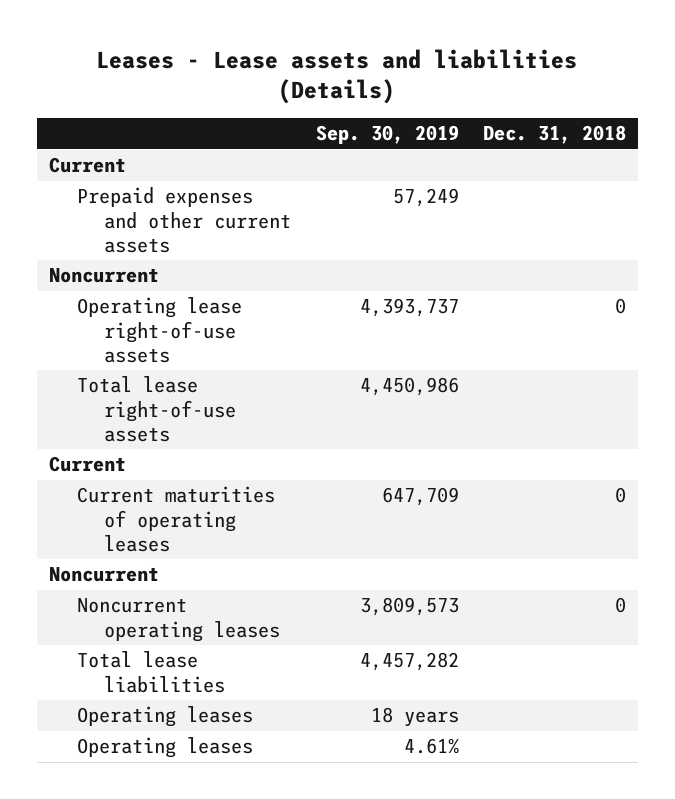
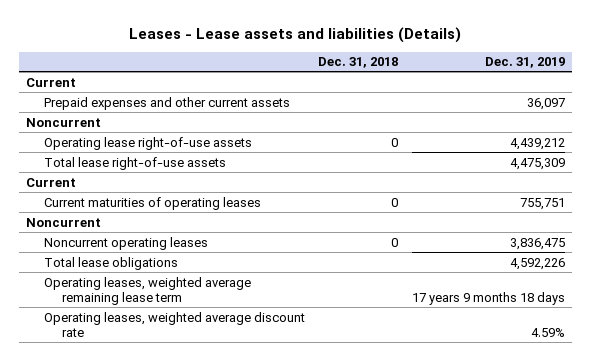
[315,125,459,145] Sep. 30, 2019 -> none
none -> [485,57,566,69] Dec. 31, 2019
[76,651,226,693] Total lease liabilities -> [43,256,178,270] Total lease obligations
[76,706,253,728] Operating leases -> [43,276,251,305] Operating leases, weighted average remaining lease term
[76,737,253,759] Operating leases -> [43,311,305,337] Operating leases, weighted average discount rate

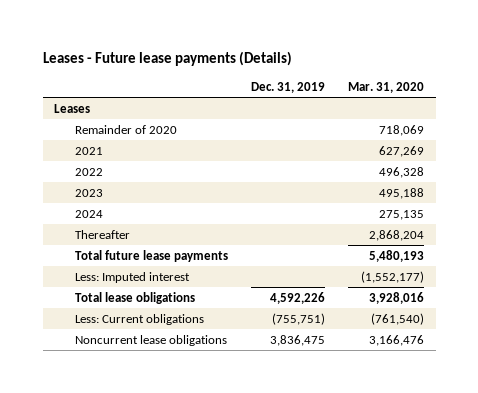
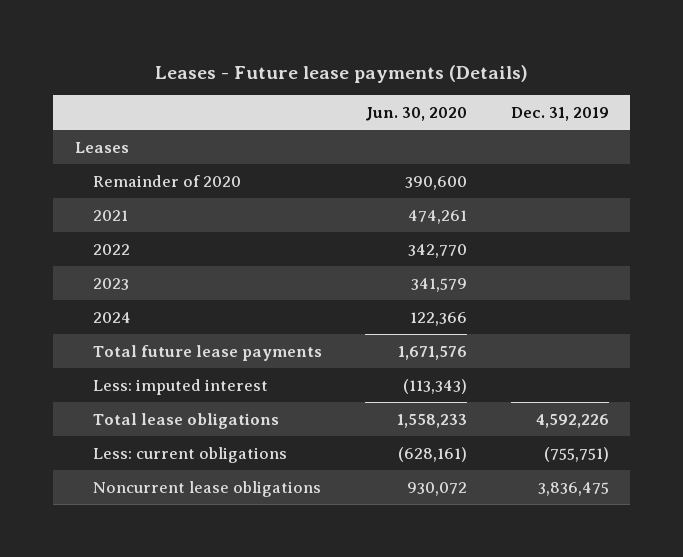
[348,81,425,93] Mar. 31, 2020 -> none
none -> [365,107,468,122] Jun. 30, 2020
[75,229,131,239] Thereafter -> none
[75,271,191,283] Less: Imputed interest -> [92,378,268,395] Less: imputed interest
[75,313,205,325] Less: Current obligations -> [92,446,287,463] Less: current obligations

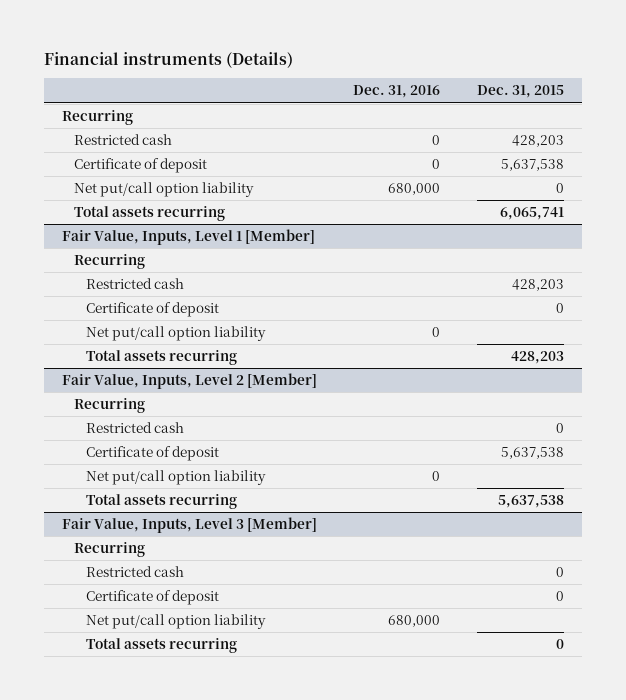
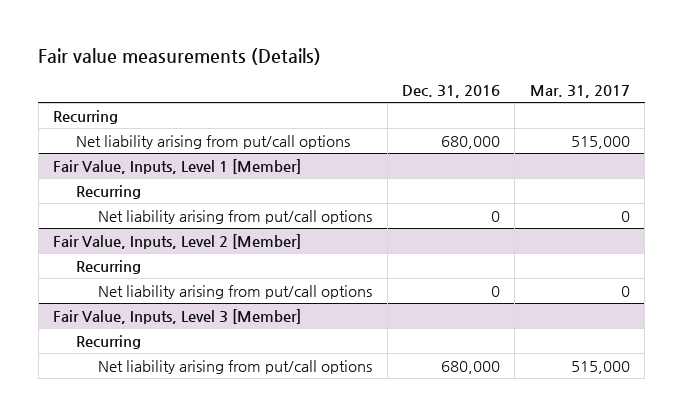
[44,52,294,69] Financial instruments (Details) -> [38,47,322,65] Fair value measurements (Details)
[476,85,564,99] Dec. 31, 2015 -> none
none -> [529,85,630,99] Mar. 31, 2017
[74,133,173,145] Restricted cash -> none
[74,157,208,173] Certificate of deposit -> none
[74,205,226,221] Total assets recurring -> none
[74,181,255,197] Net put/call option liability -> [75,135,350,150] Net liability arising from put/call options
[85,277,184,289] Restricted cash -> none
[85,301,219,317] Certificate of deposit -> none
[85,349,237,365] Total assets recurring -> none
[85,325,266,341] Net put/call option liability -> [98,210,373,225] Net liability arising from put/call options
[85,421,184,433] Restricted cash -> none
[85,445,219,461] Certificate of deposit -> none
[85,493,237,509] Total assets recurring -> none
[85,469,266,485] Net put/call option liability -> [98,285,373,300] Net liability arising from put/call options
[85,565,184,577] Restricted cash -> none
[85,589,219,605] Certificate of deposit -> none
[85,637,237,653] Total assets recurring -> none
[85,613,266,629] Net put/call option liability -> [98,360,373,375] Net liability arising from put/call options

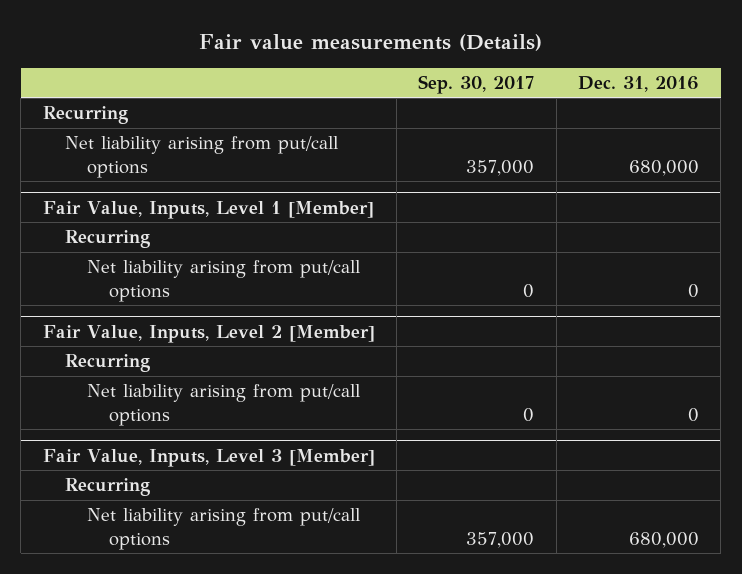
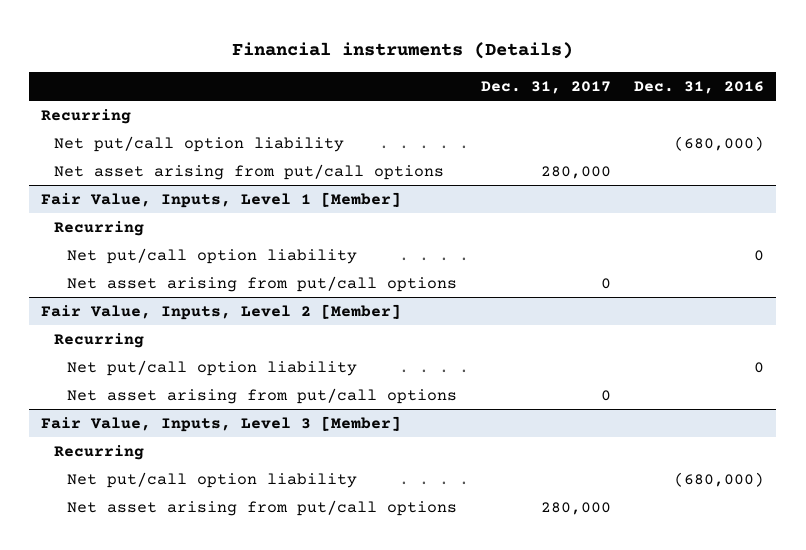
[198,34,542,52] Fair value measurements (Details) -> [231,42,573,60] Financial instruments (Details)
[418,74,535,94] Sep. 30, 2017 -> none
none -> [480,81,611,95] Dec. 31, 2017
[64,136,339,178] Net liability arising from put/call options -> [54,136,345,153] Net put/call option liability
[629,159,700,176] 680,000 -> [674,136,765,152] (680,000)
none -> [54,164,445,181] Net asset arising from put/call options
[86,260,361,302] Net liability arising from put/call options -> [67,248,358,265] Net put/call option liability
none -> [67,276,458,293] Net asset arising from put/call options
[86,384,361,426] Net liability arising from put/call options -> [67,360,358,377] Net put/call option liability
none -> [67,388,458,405] Net asset arising from put/call options
[86,508,361,550] Net liability arising from put/call options -> [67,472,358,489] Net put/call option liability
[629,531,700,548] 680,000 -> [674,472,765,488] (680,000)
none -> [67,500,458,517] Net asset arising from put/call options

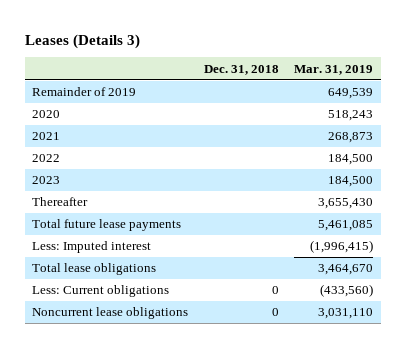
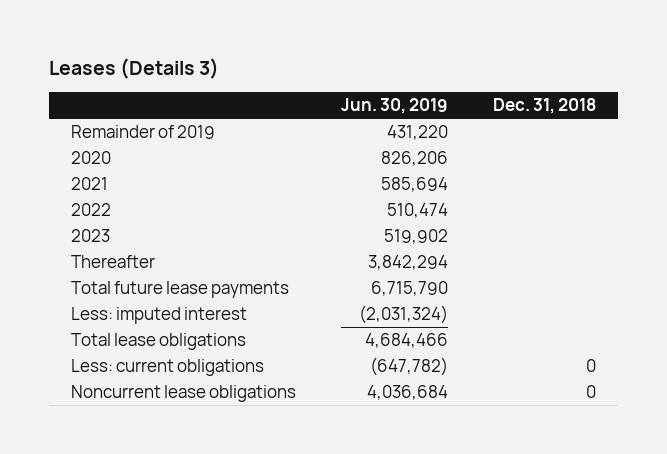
[294,64,374,75] Mar. 31, 2019 -> none
none -> [341,98,449,115] Jun. 30, 2019
[32,241,152,254] Less: Imputed interest -> [71,307,248,325] Less: imputed interest
[32,285,170,298] Less: Current obligations -> [71,359,265,377] Less: current obligations

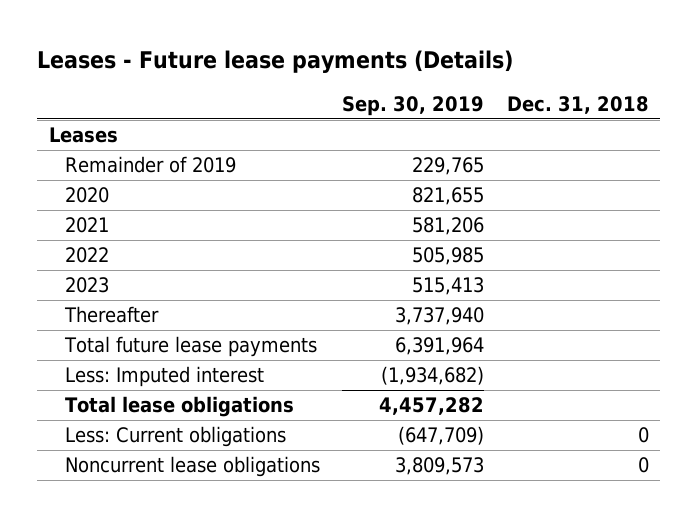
[48,57,219,79] Leases (Details 3) -> [37,50,514,74] Leases - Future lease payments (Details)
[341,98,449,115] Jun. 30, 2019 -> none
none -> [342,95,485,116] Sep. 30, 2019
none -> [48,127,118,144] Leases
[71,307,248,325] Less: imputed interest -> [64,366,264,388] Less: Imputed interest
[71,359,265,377] Less: current obligations -> [64,426,286,448] Less: Current obligations

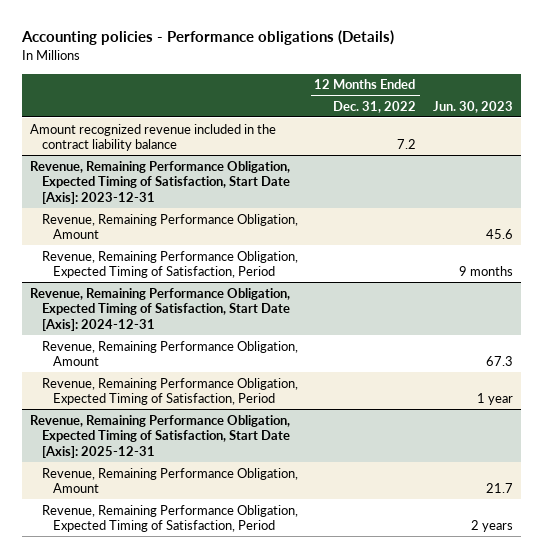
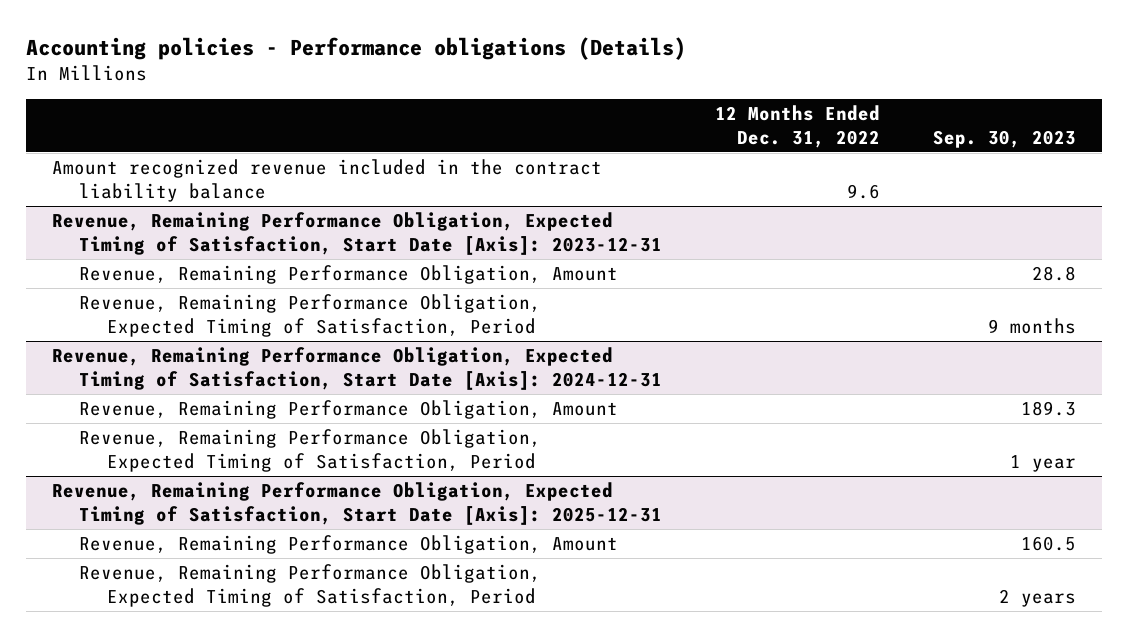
[432,100,513,113] Jun. 30, 2023 -> none
none -> [932,129,1076,148] Sep. 30, 2023
[396,139,416,150] 7.2 -> [846,184,880,200] 9.6

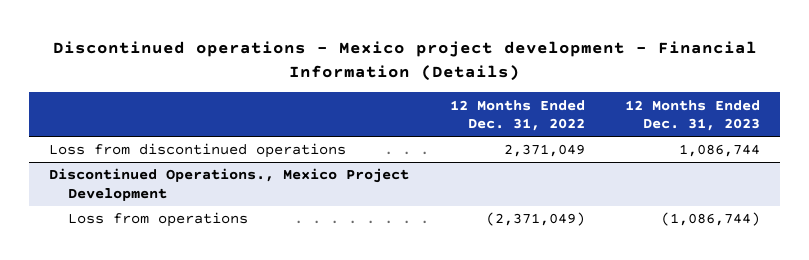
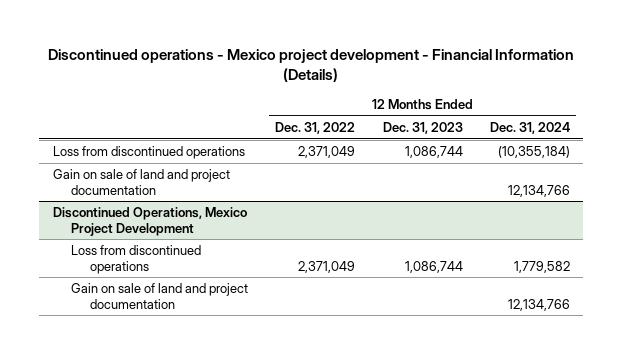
none -> [489,122,570,135] Dec. 31, 2024
none -> [52,169,230,195] Gain on sale of land and project documentation
[49,168,410,201] Discontinued Operations., Mexico Project Development -> [52,207,247,236] Discontinued Operations, Mexico Project Development
[67,212,248,228] Loss from operations -> [71,245,202,274] Loss from discontinued operations
[485,212,585,227] (2,371,049) -> [298,260,356,273] 2,371,049
[660,212,760,227] (1,086,744) -> [404,260,463,273] 1,086,744
none -> [71,283,249,309] Gain on sale of land and project documentation

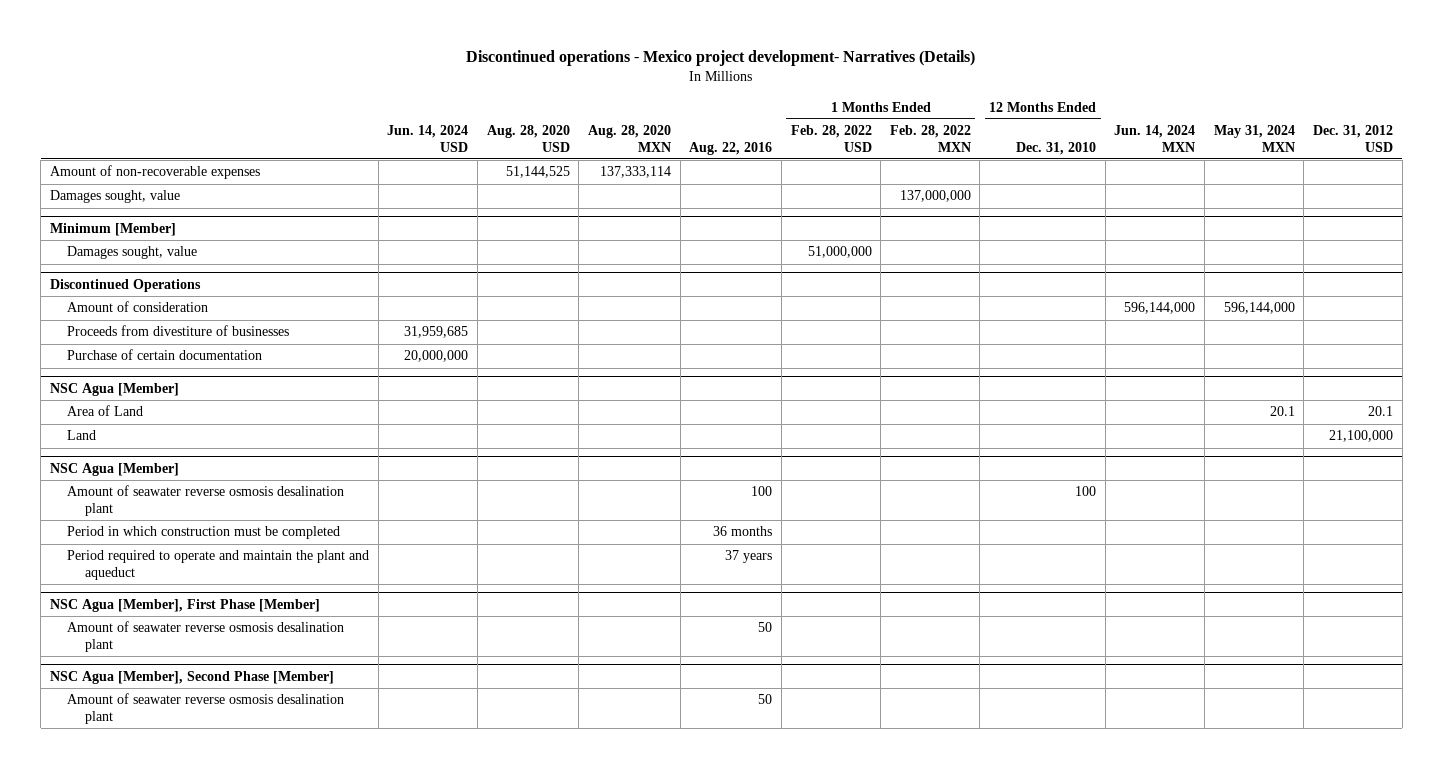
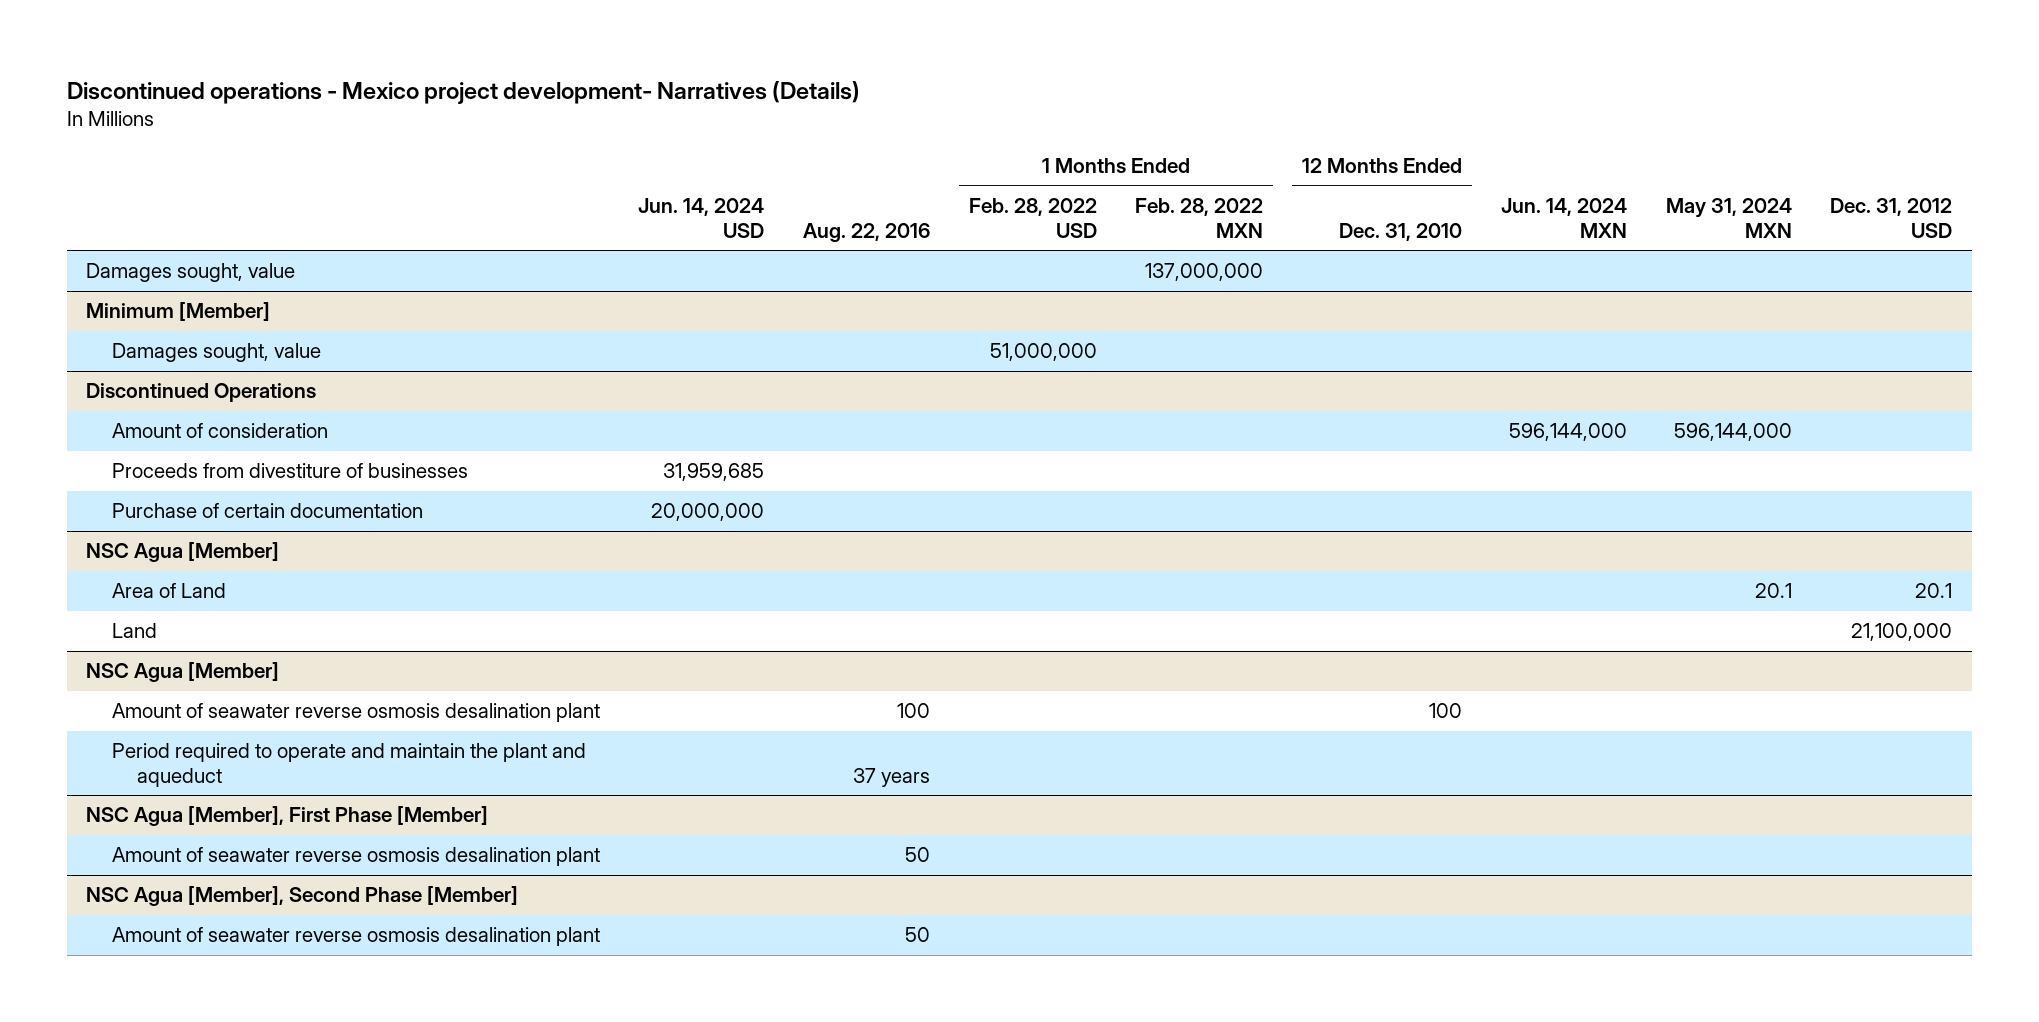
[486,125,570,152] Aug. 28, 2020 USD -> none
[587,125,671,152] Aug. 28, 2020 MXN -> none
[49,165,260,180] Amount of non-recoverable expenses -> none
[67,526,341,540] Period in which construction must be completed -> none

